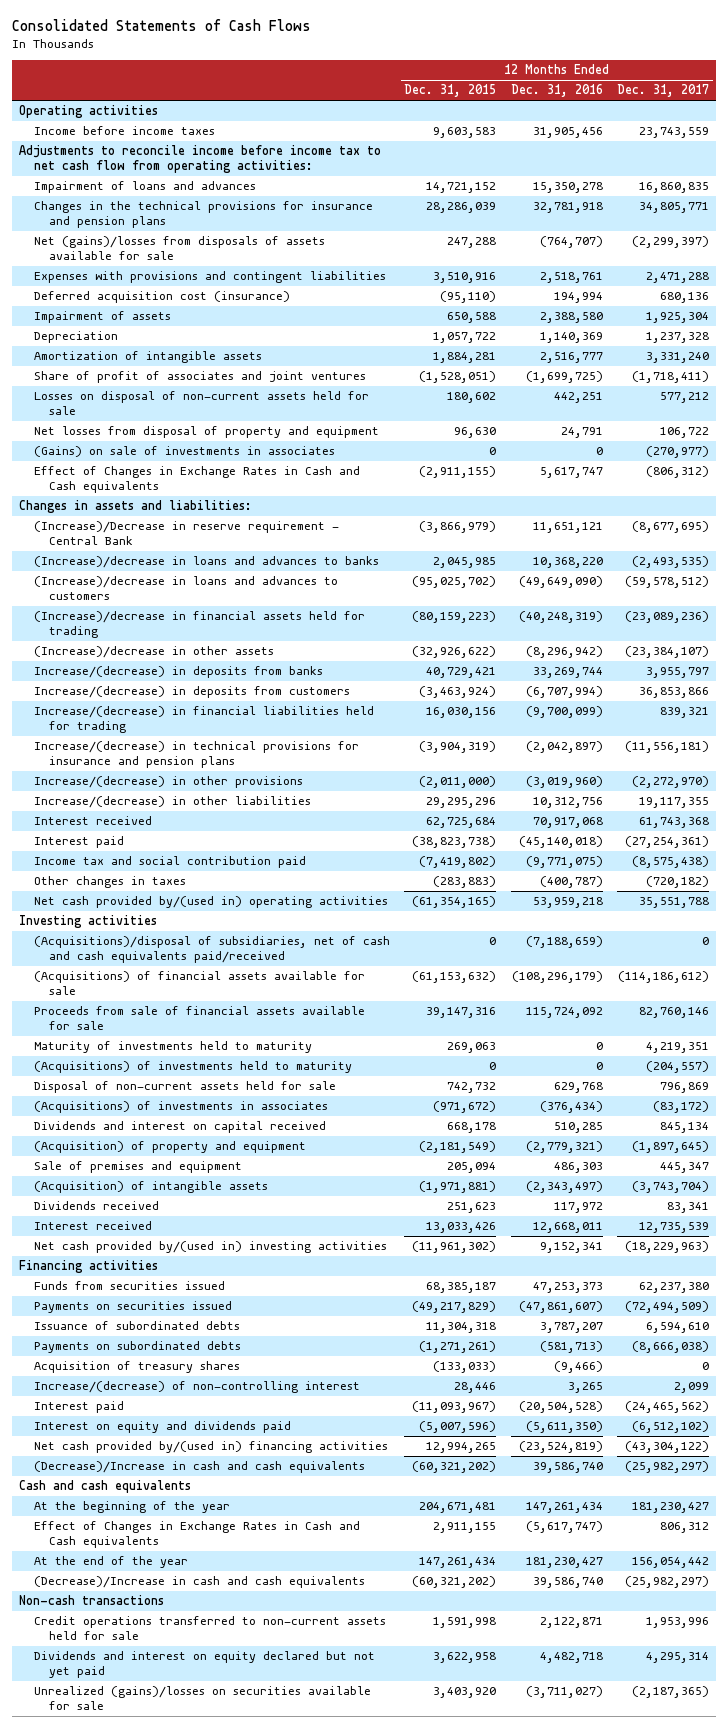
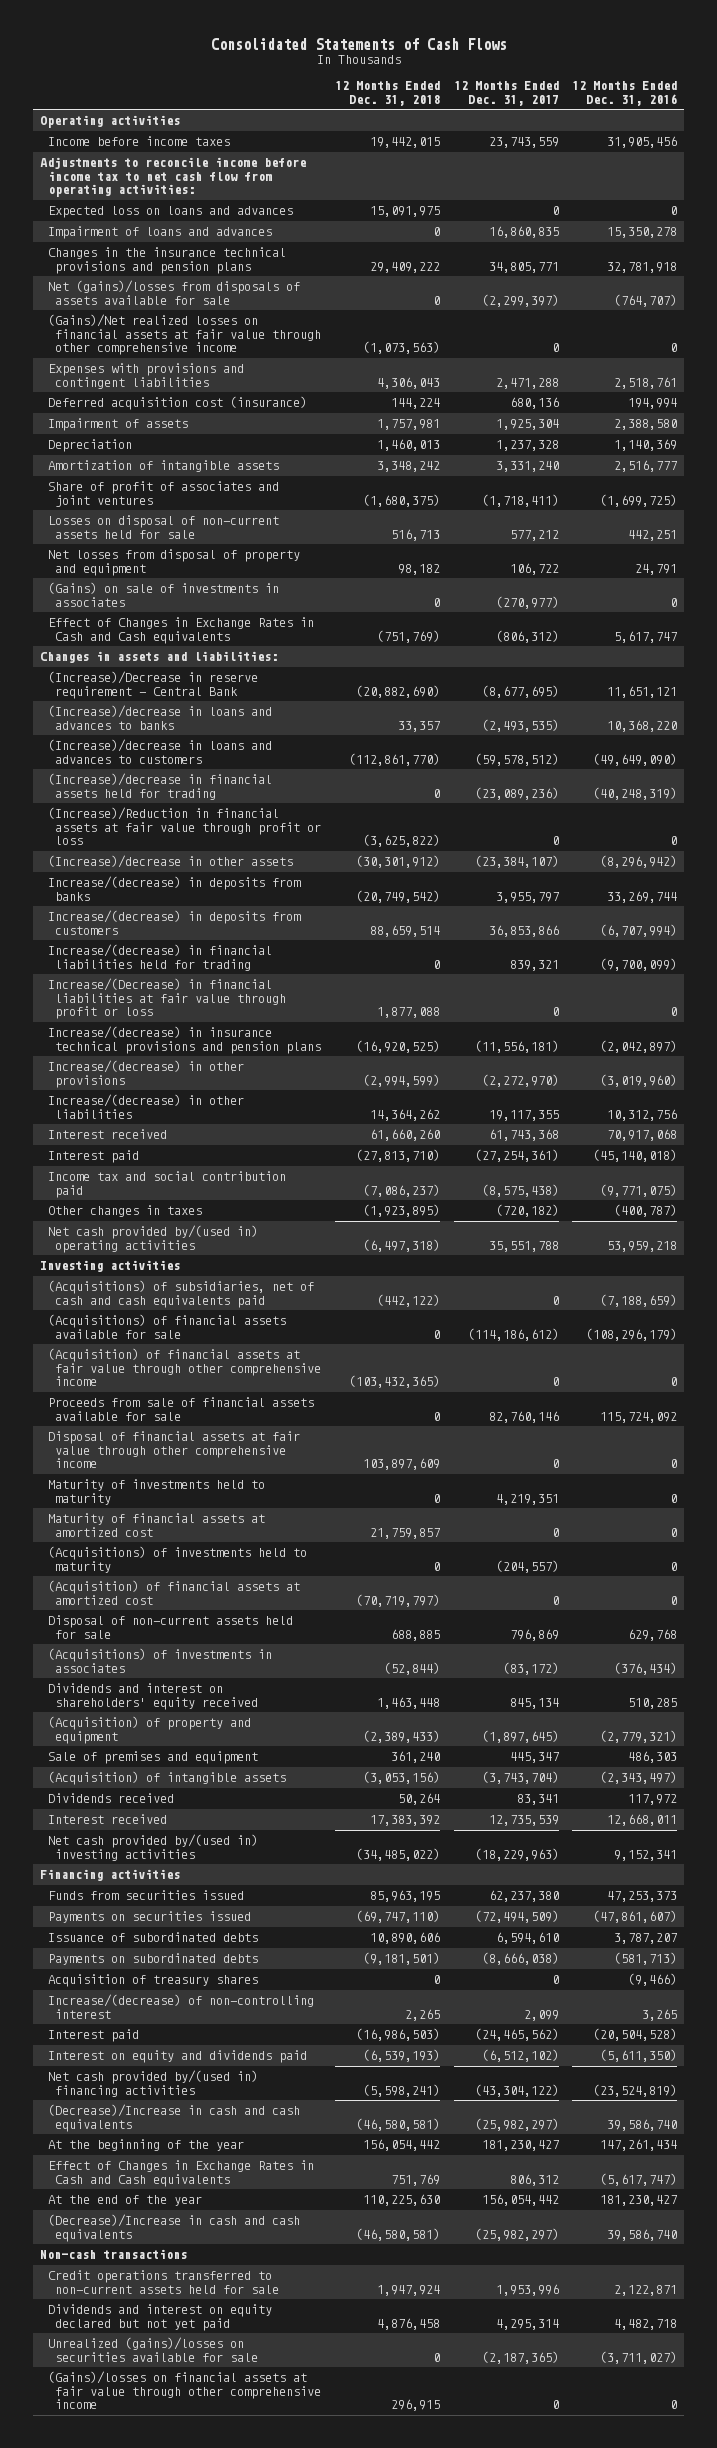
[404,84,497,98] Dec. 31, 2015 -> none
none -> [335,81,441,106] 12 Months Ended Dec. 31, 2018
none -> [47,206,293,219] Expected loss on loans and advances
[33,201,373,229] Changes in the technical provisions for insurance and pension plans -> [47,247,286,274] Changes in the insurance technical provisions and pension plans
none -> [47,314,322,356] (Gains)/Net realized losses on financial assets at fair value through other comprehensive income
none -> [47,807,322,846] (Increase)/Reduction in financial assets at fair value through profit or loss
none -> [47,978,287,1020] Increase/(Decrease) in financial liabilities at fair value through profit or loss
[33,741,359,769] Increase/(decrease) in technical provisions for insurance and pension plans -> [47,1026,322,1054] Increase/(decrease) in insurance technical provisions and pension plans
[33,936,390,964] (Acquisitions)/disposal of subsidiaries, net of cash and cash equivalents paid/received -> [47,1280,314,1308] (Acquisitions) of subsidiaries, net of cash and cash equivalents paid
none -> [47,1348,322,1387] (Acquisition) of financial assets at fair value through other comprehensive income
none -> [47,1431,300,1469] Disposal of financial assets at fair value through other comprehensive income
none -> [47,1513,265,1537] Maturity of financial assets at amortized cost
none -> [47,1580,300,1605] (Acquisition) of financial assets at amortized cost
[33,1121,326,1134] Dividends and interest on capital received -> [47,1683,259,1710] Dividends and interest on shareholders' equity received
[18,1480,191,1494] Cash and cash equivalents -> none
none -> [47,2371,322,2410] (Gains)/losses on financial assets at fair value through other comprehensive income

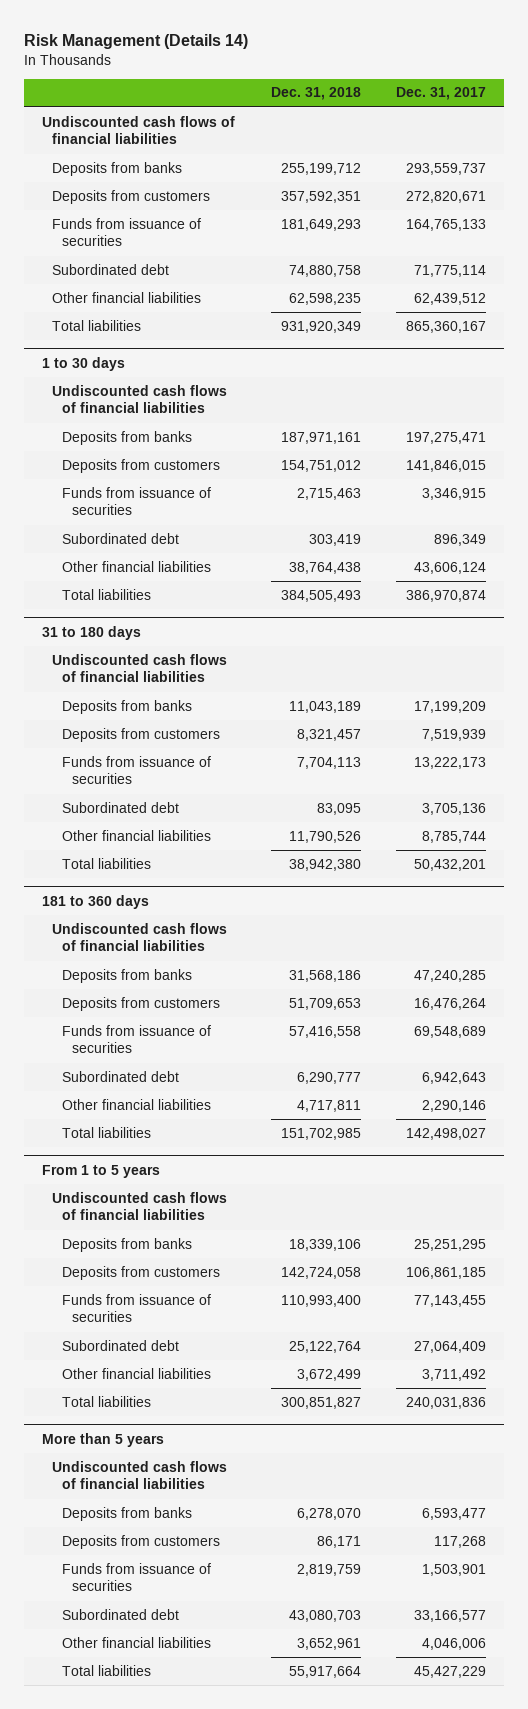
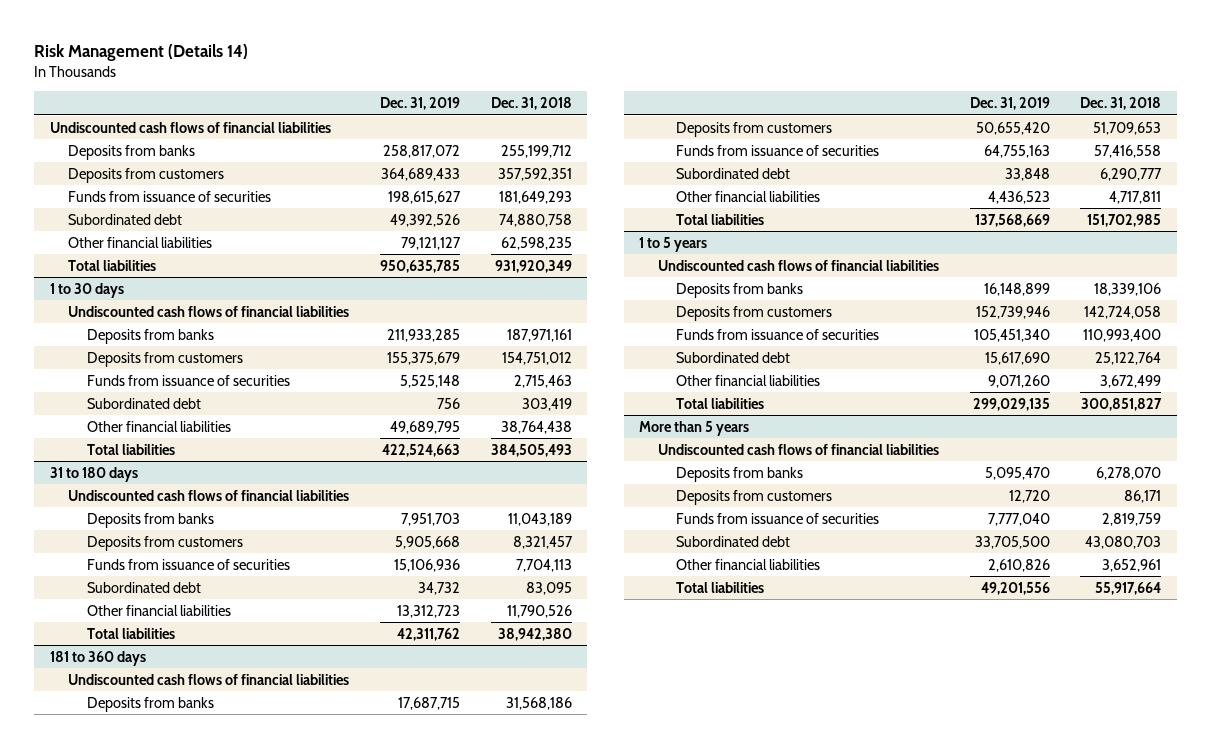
[396,87,487,101] Dec. 31, 2017 -> none
none -> [380,97,461,111] Dec. 31, 2019
[42,1164,161,1178] From 1 to 5 years -> [639,236,708,252] 1 to 5 years

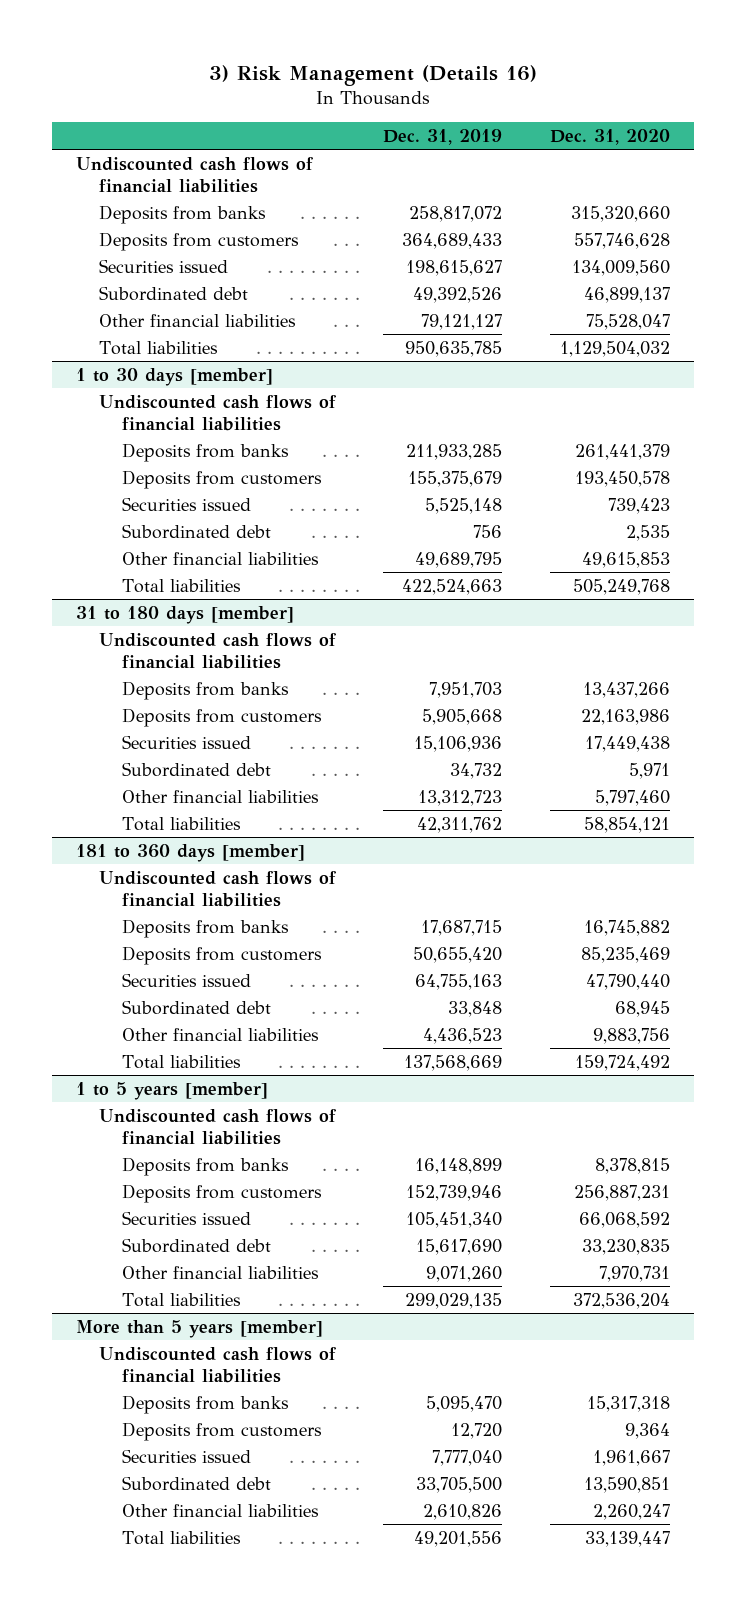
[34,43,249,61] Risk Management (Details 14) -> [208,65,537,87] 3) Risk Management (Details 16)
[490,97,572,111] Dec. 31, 2018 -> none
none -> [549,129,670,146] Dec. 31, 2020
[68,190,272,202] Funds from issuance of securities -> [98,258,228,273] Securities issued
[49,282,124,298] 1 to 30 days -> [76,367,274,386] 1 to 30 days [member]
[86,374,290,386] Funds from issuance of securities -> [121,496,251,511] Securities issued
[49,466,138,482] 31 to 180 days -> [76,605,295,624] 31 to 180 days [member]
[86,558,290,570] Funds from issuance of securities -> [121,734,251,749] Securities issued
[49,650,146,666] 181 to 360 days -> [76,843,306,862] 181 to 360 days [member]
[676,144,880,156] Funds from issuance of securities -> [121,972,251,987] Securities issued
[639,236,708,252] 1 to 5 years -> [76,1081,269,1100] 1 to 5 years [member]
[676,328,880,340] Funds from issuance of securities -> [121,1210,251,1225] Securities issued
[639,420,750,436] More than 5 years -> [76,1319,324,1338] More than 5 years [member]
[676,512,880,524] Funds from issuance of securities -> [121,1448,251,1463] Securities issued

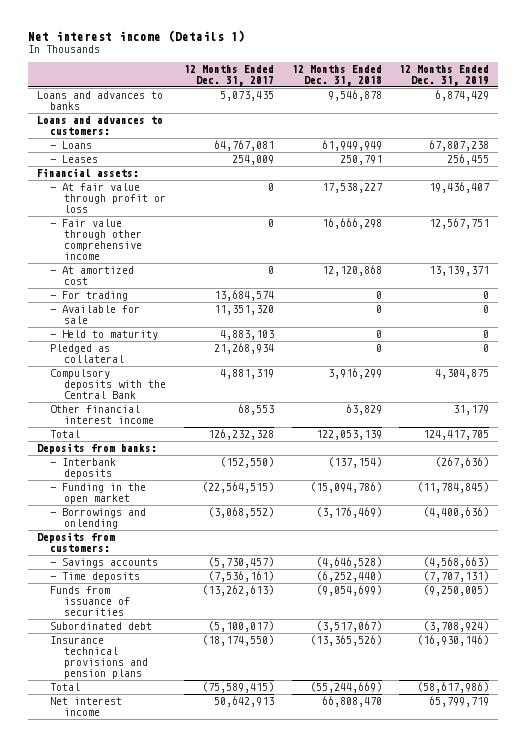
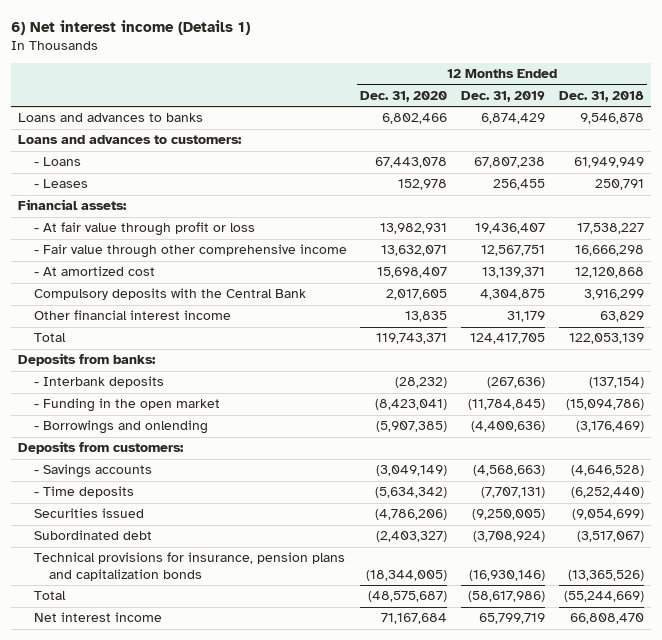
[27,30,245,43] Net interest income (Details 1) -> [11,19,251,35] 6) Net interest income (Details 1)
[183,65,274,87] 12 Months Ended Dec. 31, 2017 -> none
none -> [360,90,448,102] Dec. 31, 2020
[50,290,129,301] - For trading -> none
[50,304,141,324] - Available for sale -> none
[50,329,159,340] - Held to maturity -> none
[50,343,125,363] Pledged as collateral -> none
[50,585,131,616] Funds from issuance of securities -> [33,508,144,519] Securities issued
[50,635,149,679] Insurance technical provisions and pension plans -> [33,552,345,581] Technical provisions for insurance, pension plans and capitalization bonds

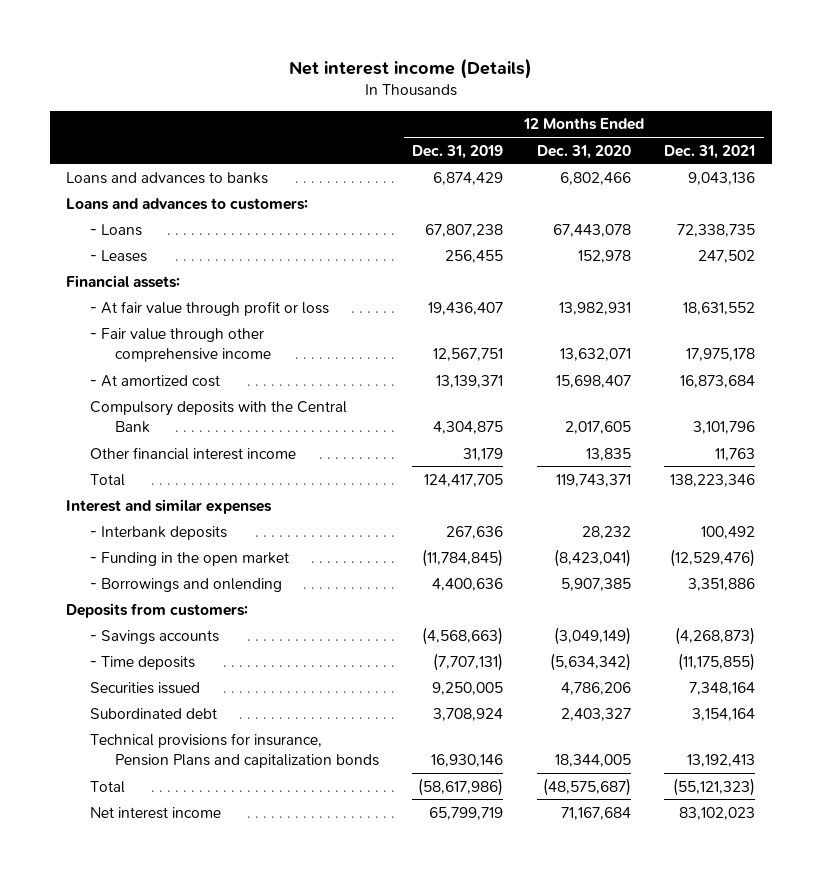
[11,19,251,35] 6) Net interest income (Details 1) -> [288,57,532,79] Net interest income (Details)
[558,90,644,102] Dec. 31, 2018 -> none
none -> [664,144,756,159] Dec. 31, 2021
[18,353,157,367] Deposits from banks: -> none
none -> [66,498,273,514] Interest and similar expenses
[395,377,448,389] (28,232) -> [581,525,631,539] 28,232
[487,377,546,389] (267,636) -> [446,525,504,539] 267,636
[376,421,448,433] (5,907,385) -> [560,577,631,591] 5,907,385
[471,421,546,433] (4,400,636) -> [432,577,504,591] 4,400,636
[375,509,448,521] (4,786,206) -> [560,681,631,695] 4,786,206
[472,509,546,521] (9,250,005) -> [432,681,504,695] 9,250,005
[376,531,448,543] (2,403,327) -> [560,707,631,721] 2,403,327
[473,531,546,543] (3,708,924) -> [433,707,504,721] 3,708,924
[33,552,345,581] Technical provisions for insurance, pension plans and capitalization bonds -> [90,732,379,768] Technical provisions for insurance, Pension Plans and capitalization bonds
[366,569,448,581] (18,344,005) -> [554,753,631,767] 18,344,005
[469,569,546,581] (16,930,146) -> [431,753,504,767] 16,930,146

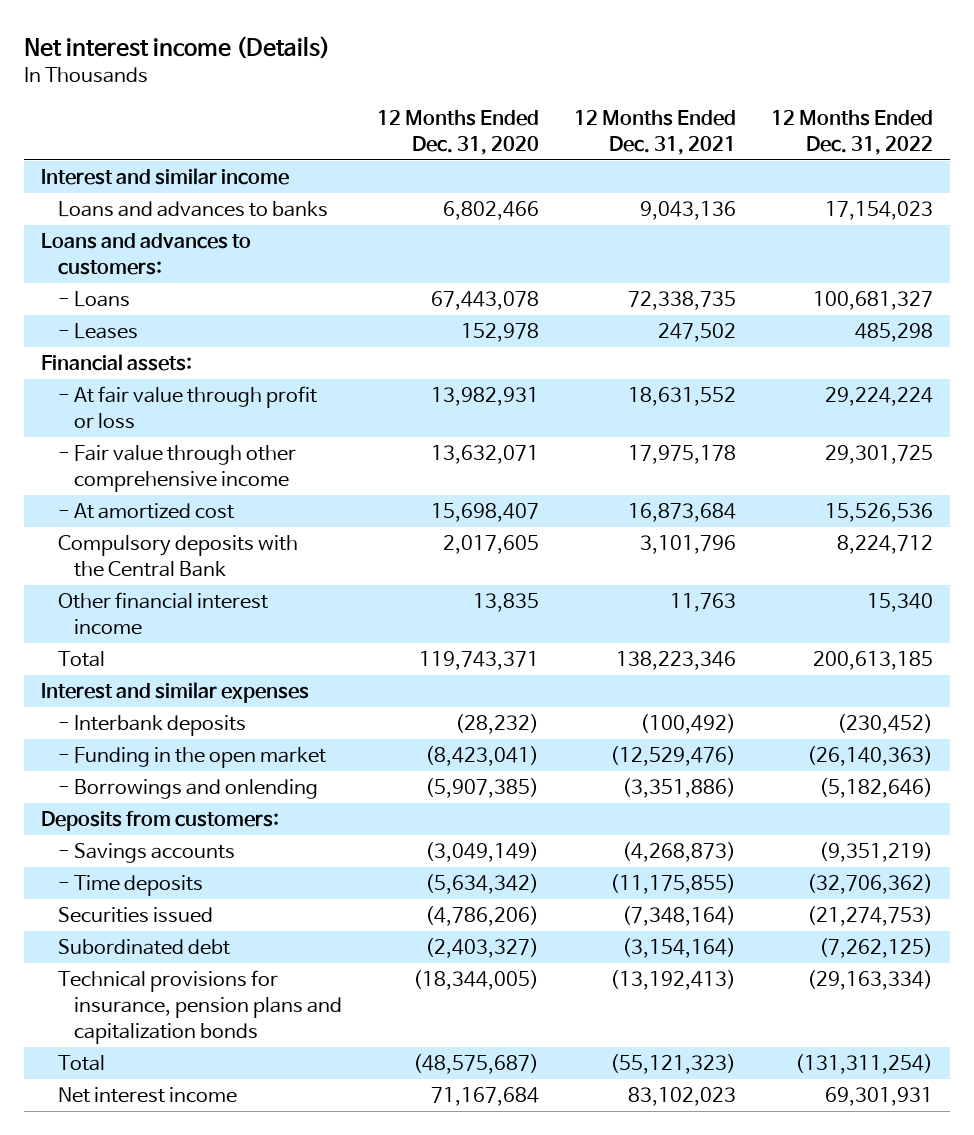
[412,144,504,159] Dec. 31, 2019 -> none
none -> [770,110,933,156] 12 Months Ended Dec. 31, 2022
none -> [41,168,290,186] Interest and similar income
[581,525,631,539] 28,232 -> [455,714,540,735] (28,232)
[701,525,756,539] 100,492 -> [639,714,736,735] (100,492)
[560,577,631,591] 5,907,385 -> [425,778,540,799] (5,907,385)
[688,577,756,591] 3,351,886 -> [621,778,736,799] (3,351,886)
[560,681,631,695] 4,786,206 -> [425,906,540,927] (4,786,206)
[689,681,756,695] 7,348,164 -> [621,906,736,927] (7,348,164)
[560,707,631,721] 2,403,327 -> [425,938,540,959] (2,403,327)
[692,707,756,721] 3,154,164 -> [621,938,736,959] (3,154,164)
[90,732,379,768] Technical provisions for insurance, Pension Plans and capitalization bonds -> [57,970,343,1045] Technical provisions for insurance, pension plans and capitalization bonds
[554,753,631,767] 18,344,005 -> [413,970,540,991] (18,344,005)
[687,753,756,767] 13,192,413 -> [609,970,736,991] (13,192,413)

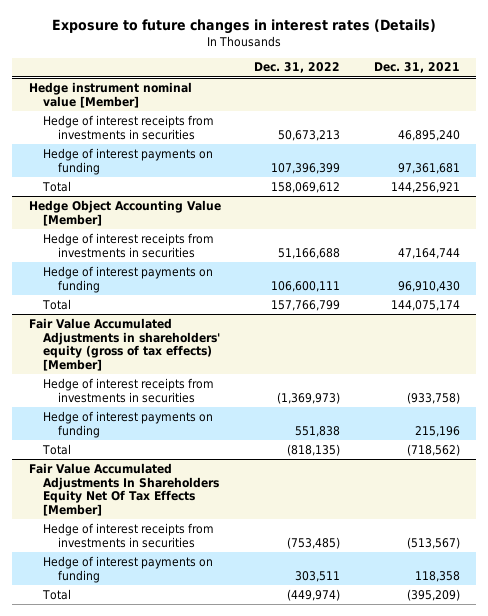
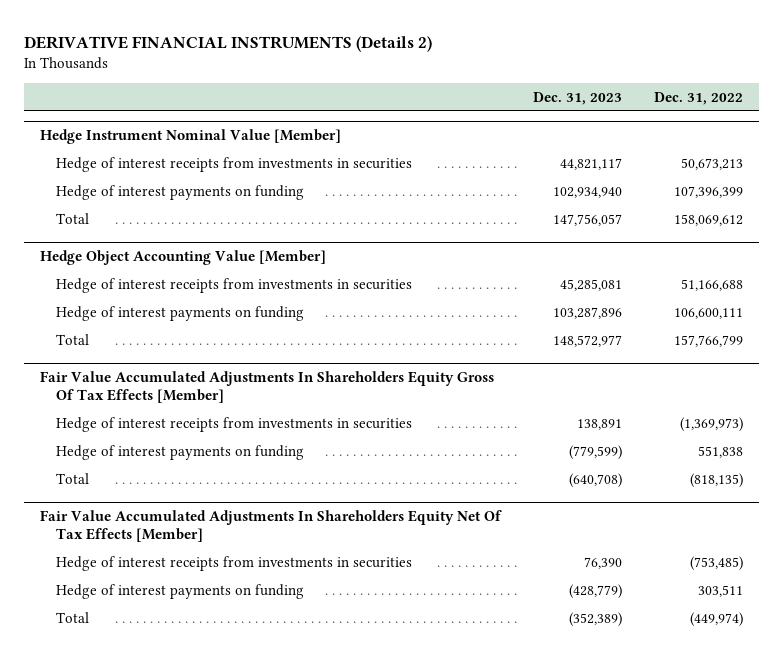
[52,19,437,35] Exposure to future changes in interest rates (Details) -> [24,35,433,52] DERIVATIVE FINANCIAL INSTRUMENTS (Details 2)
[373,62,460,74] Dec. 31, 2021 -> none
none -> [533,91,623,105] Dec. 31, 2023
[28,81,192,108] Hedge instrument nominal value [Member] -> [40,128,342,144] Hedge Instrument Nominal Value [Member]
[28,317,221,372] Fair Value Accumulated Adjustments in shareholders' equity (gross of tax effects) [Member] -> [40,370,495,404] Fair Value Accumulated Adjustments In Shareholders Equity Gross Of Tax Effects [Member]

